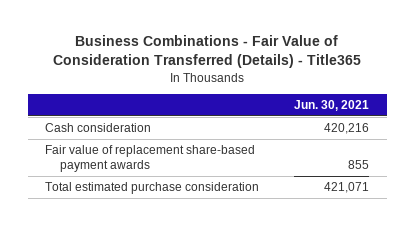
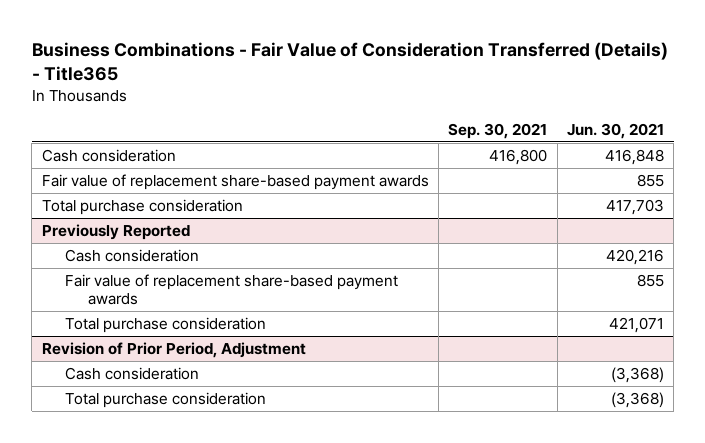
none -> [448,122,548,139] Sep. 30, 2021
none -> [41,149,176,163] Cash consideration
none -> [41,174,429,191] Fair value of replacement share-based payment awards
none -> [41,199,243,216] Total purchase consideration
none -> [41,224,190,241] Previously Reported
[45,182,260,195] Total estimated purchase consideration -> [64,317,266,334] Total purchase consideration
none -> [41,342,306,359] Revision of Prior Period, Adjustment
none -> [64,367,199,381] Cash consideration
none -> [64,392,266,409] Total purchase consideration

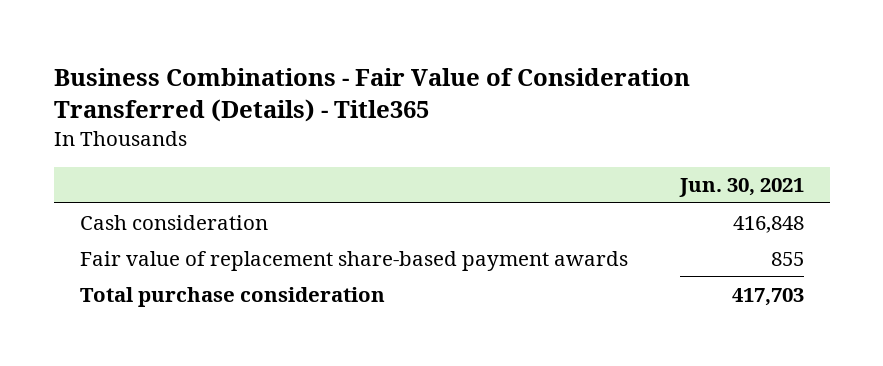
[448,122,548,139] Sep. 30, 2021 -> none
[41,224,190,241] Previously Reported -> none
[64,249,199,263] Cash consideration -> none
[64,274,398,306] Fair value of replacement share-based payment awards -> none
[64,317,266,334] Total purchase consideration -> none
[41,342,306,359] Revision of Prior Period, Adjustment -> none
[64,367,199,381] Cash consideration -> none
[64,392,266,409] Total purchase consideration -> none

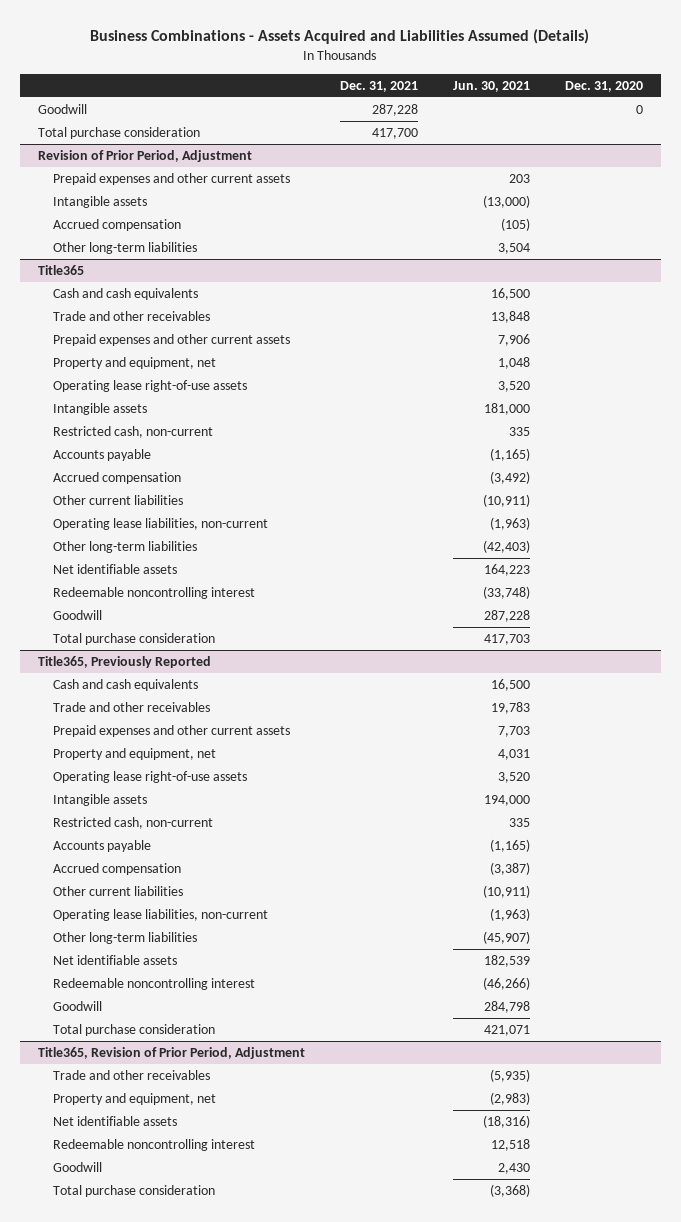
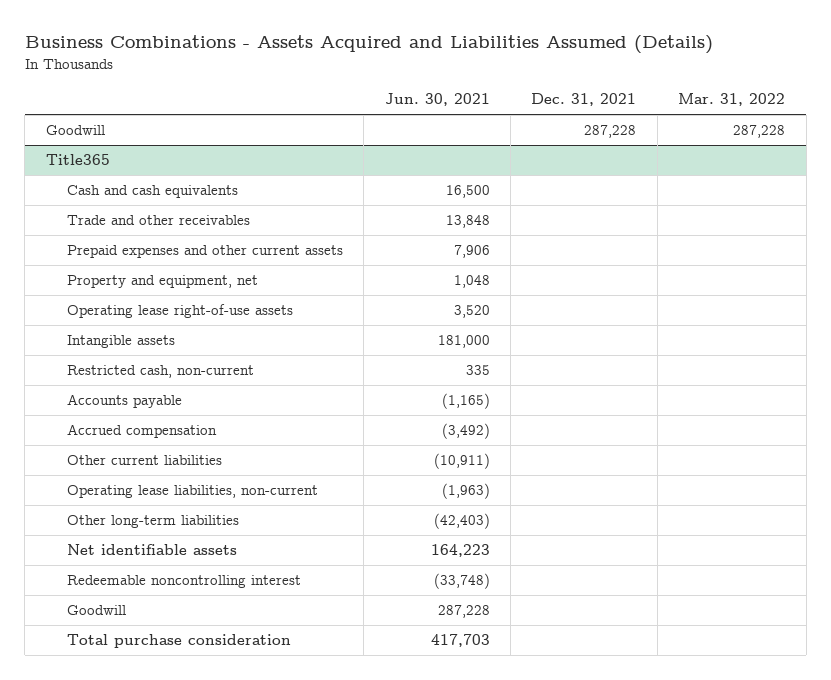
[565,80,644,92] Dec. 31, 2020 -> none
none -> [678,93,786,107] Mar. 31, 2022
[37,127,200,140] Total purchase consideration -> none
[37,150,252,163] Revision of Prior Period, Adjustment -> none
[52,173,290,186] Prepaid expenses and other current assets -> none
[52,196,147,209] Intangible assets -> none
[52,219,181,232] Accrued compensation -> none
[52,242,197,255] Other long-term liabilities -> none
[37,656,211,669] Title365, Previously Reported -> none
[52,679,198,692] Cash and cash equivalents -> none
[52,702,210,713] Trade and other receivables -> none
[52,725,290,738] Prepaid expenses and other current assets -> none
[52,748,216,761] Property and equipment, net -> none
[52,771,247,784] Operating lease right-of-use assets -> none
[52,794,147,807] Intangible assets -> none
[52,817,213,830] Restricted cash, non-current -> none
[52,840,151,853] Accounts payable -> none
[52,863,181,876] Accrued compensation -> none
[52,886,183,897] Other current liabilities -> none
[52,909,268,922] Operating lease liabilities, non-current -> none
[52,932,197,945] Other long-term liabilities -> none
[52,955,177,966] Net identifiable assets -> none
[52,978,255,991] Redeemable noncontrolling interest -> none
[52,1001,102,1012] Goodwill -> none
[52,1024,215,1037] Total purchase consideration -> none
[37,1047,305,1060] Title365, Revision of Prior Period, Adjustment -> none
[52,1070,210,1081] Trade and other receivables -> none
[52,1093,216,1106] Property and equipment, net -> none
[52,1116,177,1127] Net identifiable assets -> none
[52,1139,255,1152] Redeemable noncontrolling interest -> none
[52,1162,102,1173] Goodwill -> none
[52,1185,215,1198] Total purchase consideration -> none

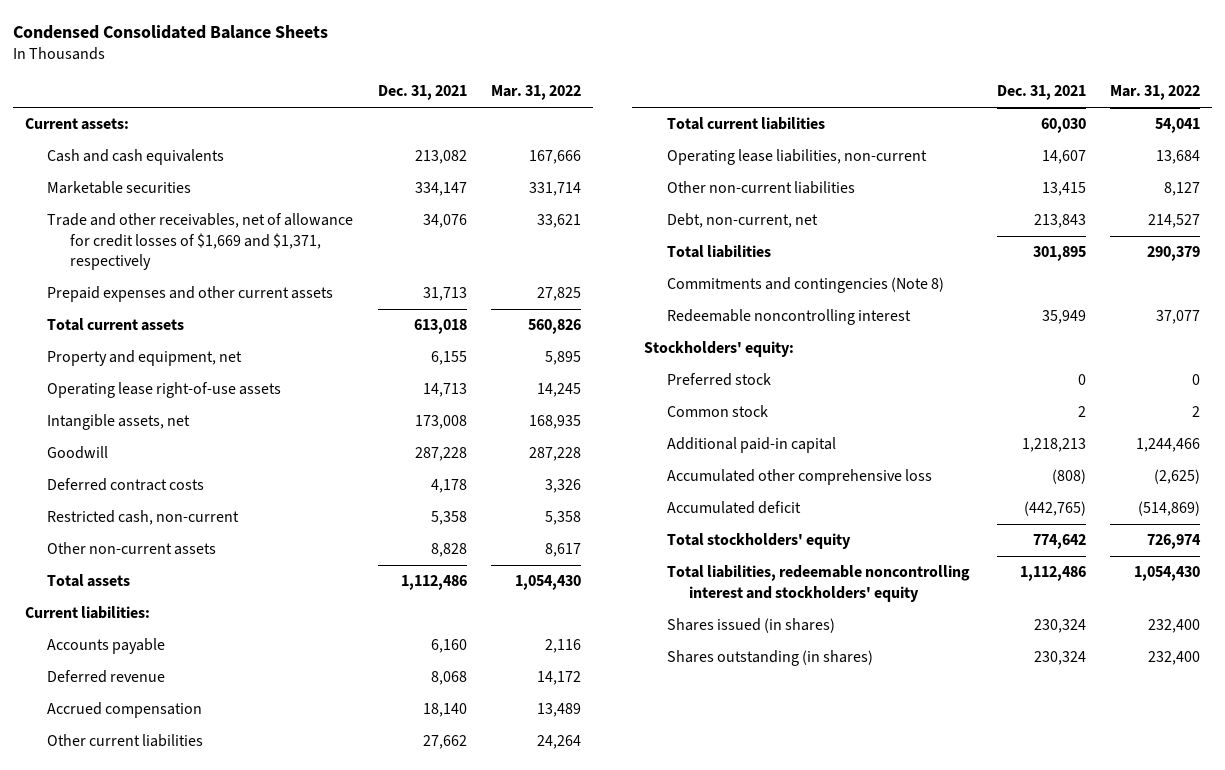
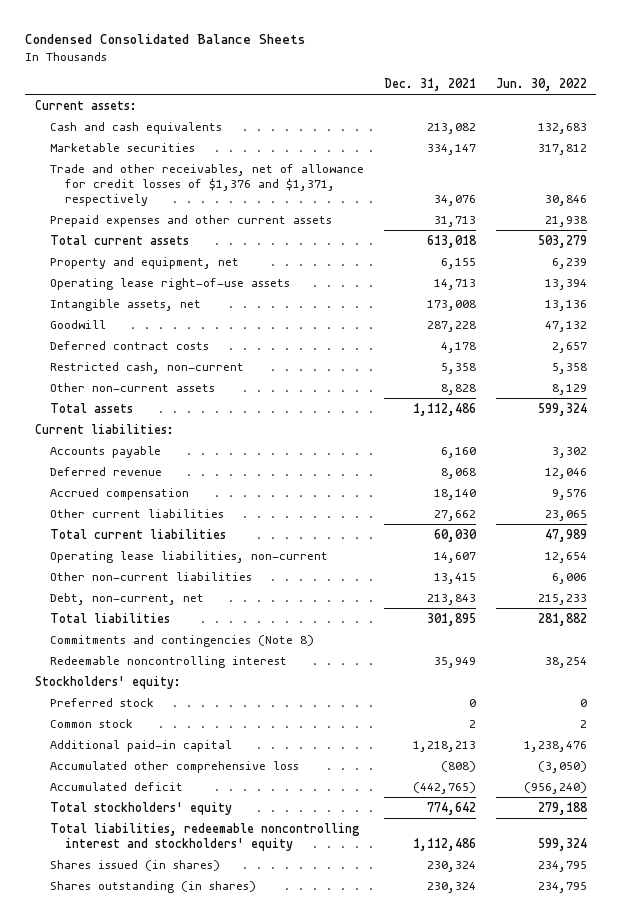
[490,85,581,101] Mar. 31, 2022 -> none
none -> [495,77,587,91] Jun. 30, 2022
[47,213,354,271] Trade and other receivables, net of allowance for credit losses of $1,669 and $1,371, respectively -> [49,163,364,206] Trade and other receivables, net of allowance for credit losses of $1,376 and $1,371, respectively

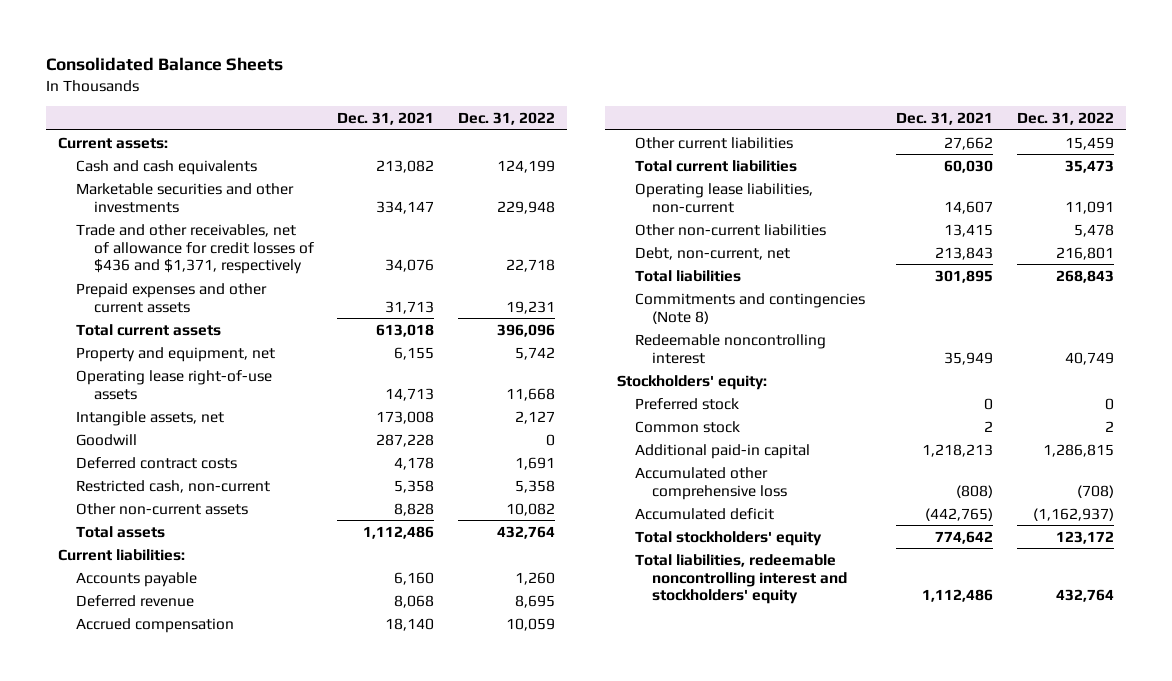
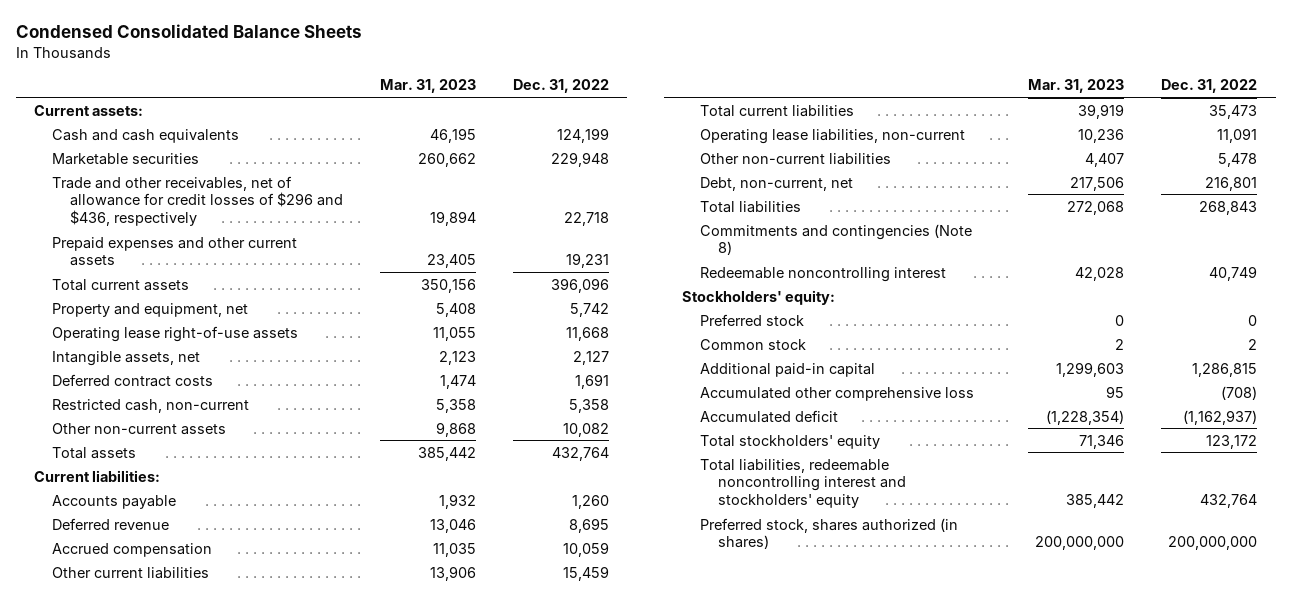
[46,57,284,72] Consolidated Balance Sheets -> [15,24,362,39] Condensed Consolidated Balance Sheets
[337,112,435,126] Dec. 31, 2021 -> none
none -> [379,79,476,94] Mar. 31, 2023
[75,182,294,213] Marketable securities and other investments -> [51,152,199,165] Marketable securities
[75,223,314,275] Trade and other receivables, net of allowance for credit losses of $436 and $1,371, respectively -> [51,175,343,227] Trade and other receivables, net of allowance for credit losses of $296 and $436, respectively
[75,433,137,446] Goodwill -> none
none -> [700,517,959,550] Preferred stock, shares authorized (in shares)

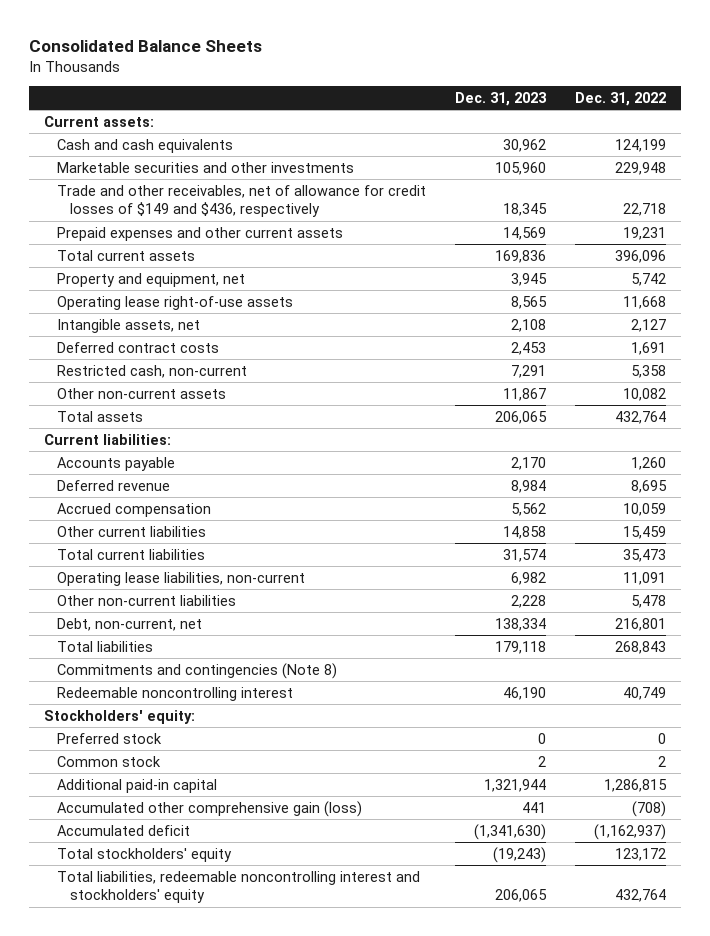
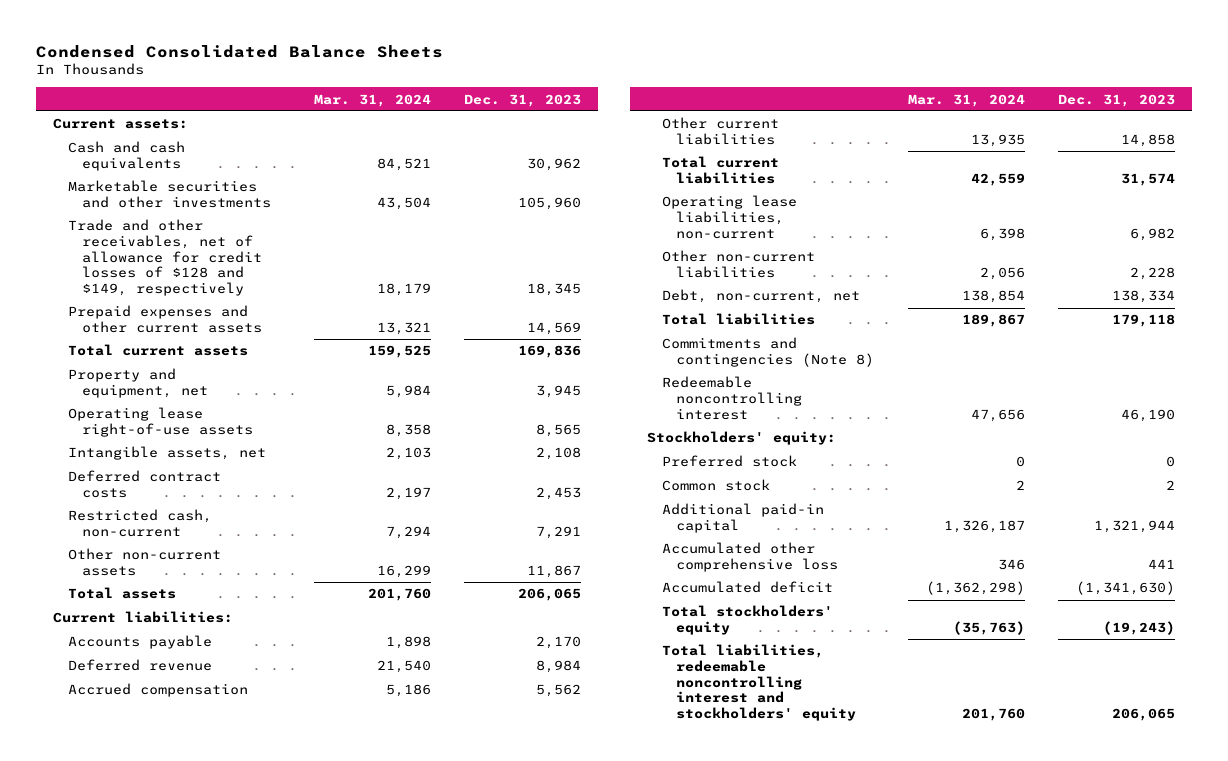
[29,39,263,52] Consolidated Balance Sheets -> [36,44,444,58] Condensed Consolidated Balance Sheets
[575,91,667,106] Dec. 31, 2022 -> none
none -> [313,93,431,107] Mar. 31, 2024
[56,184,426,218] Trade and other receivables, net of allowance for credit losses of $149 and $436, respectively -> [67,219,263,297] Trade and other receivables, net of allowance for credit losses of $128 and $149, respectively
[56,800,362,817] Accumulated other comprehensive gain (loss) -> [661,542,839,573] Accumulated other comprehensive loss

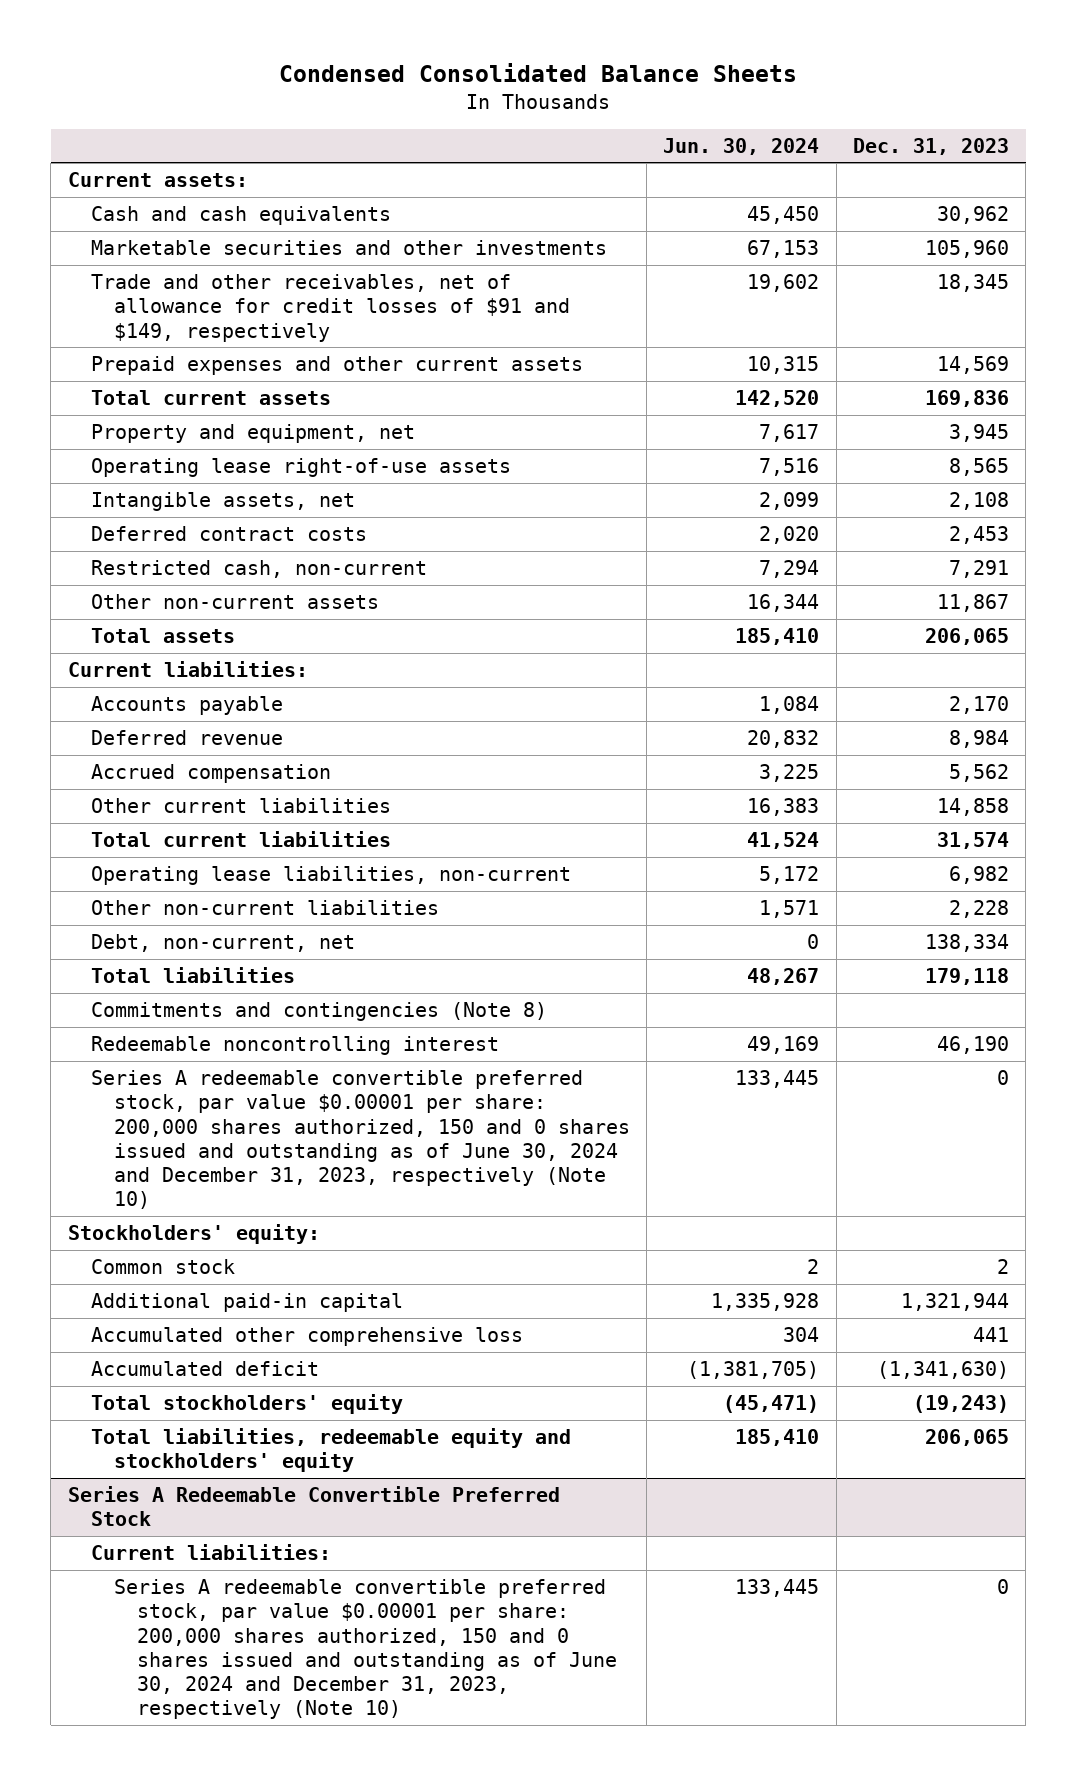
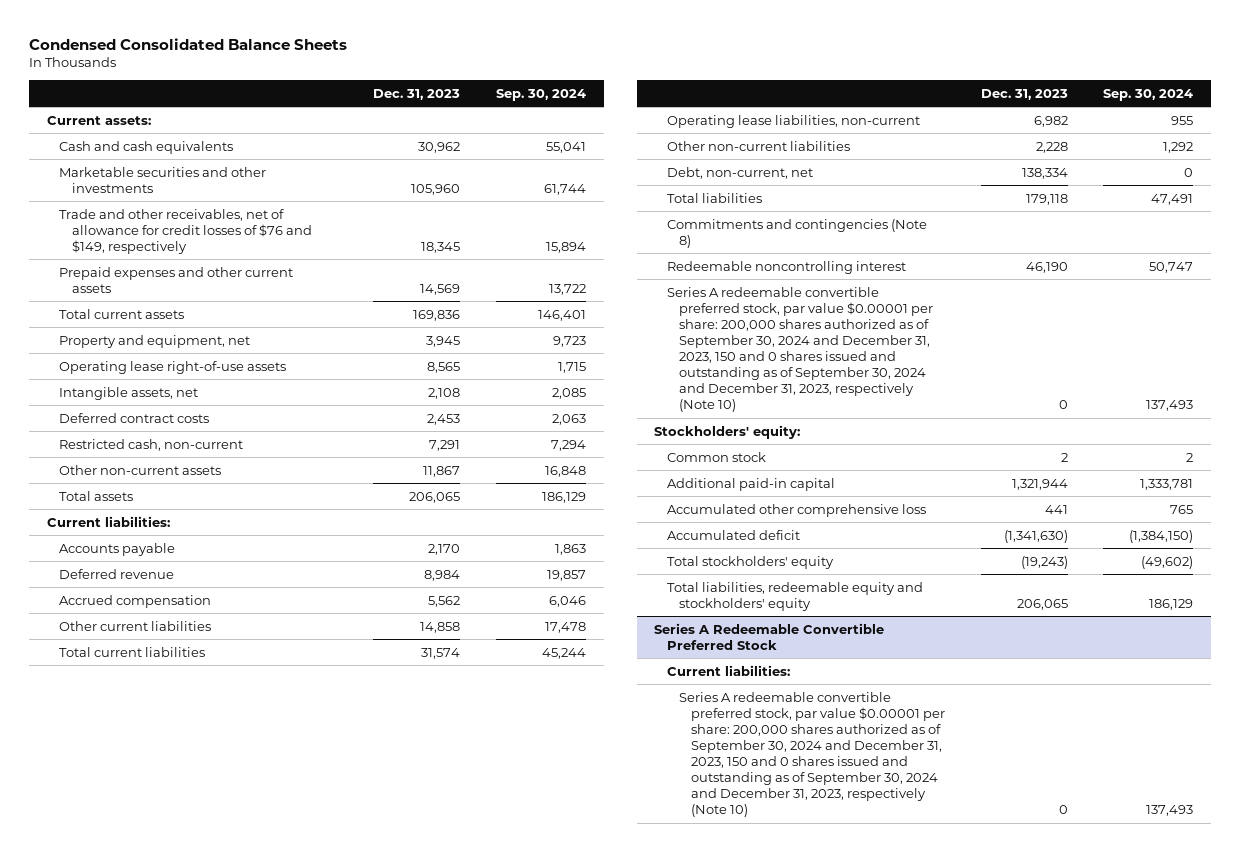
[663,138,820,156] Jun. 30, 2024 -> none
none -> [496,89,587,102] Sep. 30, 2024
[90,274,570,342] Trade and other receivables, net of allowance for credit losses of $91 and $149, respectively -> [59,208,312,254] Trade and other receivables, net of allowance for credit losses of $76 and $149, respectively
[90,1070,630,1210] Series A redeemable convertible preferred stock, par value $0.00001 per share: 200,000 shares authorized, 150 and 0 shares issued and outstanding as of June 30, 2024 and December 31, 2023, respectively (Note 10) -> [666,286,934,413] Series A redeemable convertible preferred stock, par value $0.00001 per share: 200,000 shares authorized as of September 30, 2024 and December 31, 2023, 150 and 0 shares issued and outstanding as of September 30, 2024 and December 31, 2023, respectively (Note 10)
[113,1579,617,1720] Series A redeemable convertible preferred stock, par value $0.00001 per share: 200,000 shares authorized, 150 and 0 shares issued and outstanding as of June 30, 2024 and December 31, 2023, respectively (Note 10) -> [679,691,946,818] Series A redeemable convertible preferred stock, par value $0.00001 per share: 200,000 shares authorized as of September 30, 2024 and December 31, 2023, 150 and 0 shares issued and outstanding as of September 30, 2024 and December 31, 2023, respectively (Note 10)

